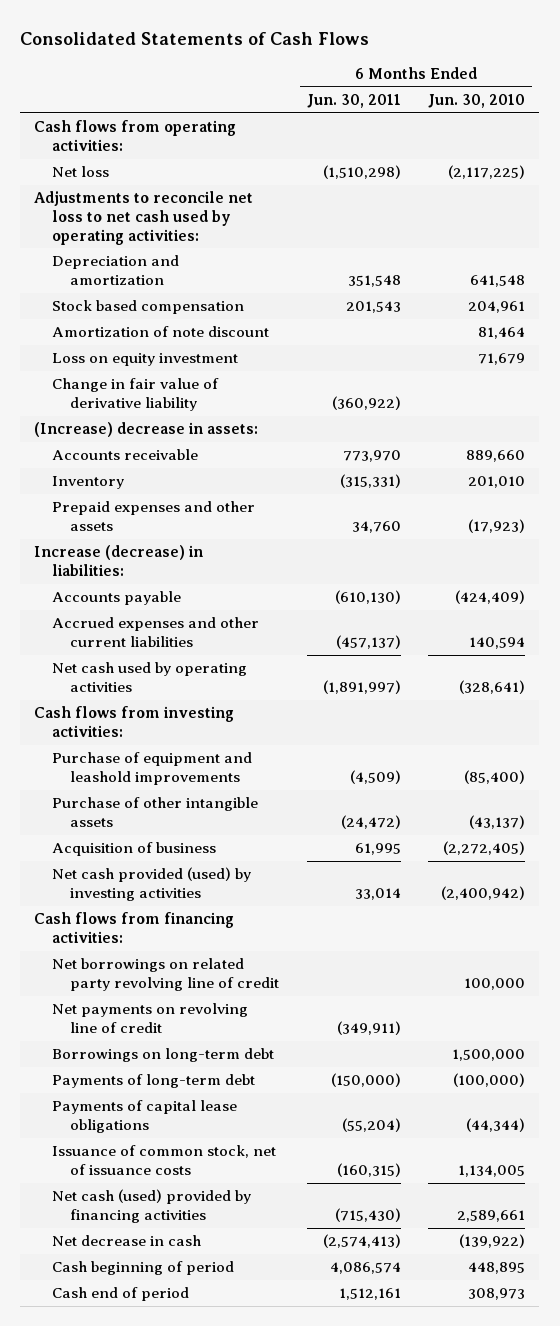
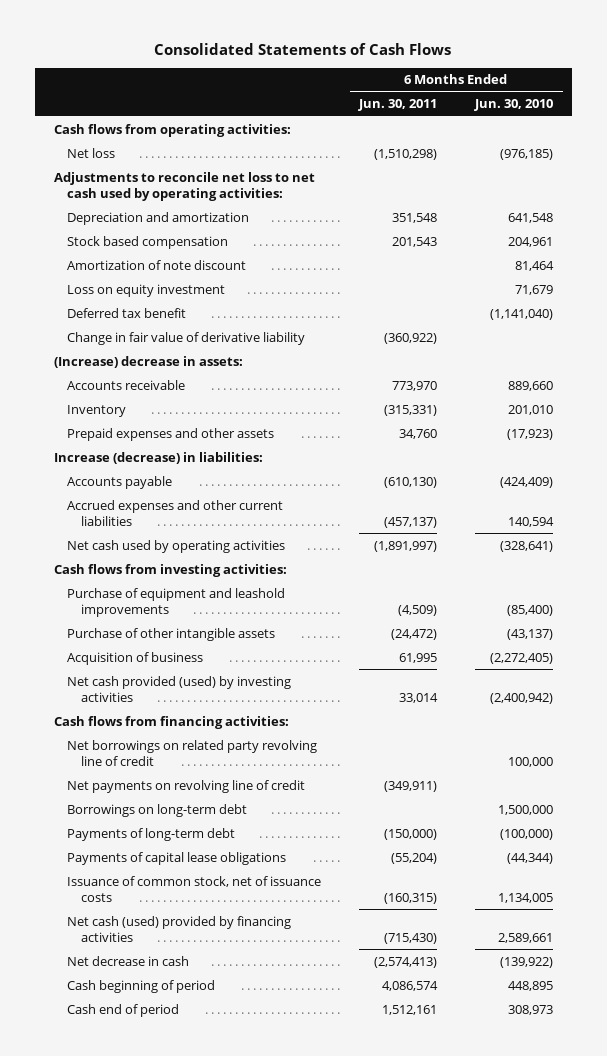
[448,165,526,180] (2,117,225) -> [500,148,554,160] (976,185)
none -> [67,307,187,318] Deferred tax benefit

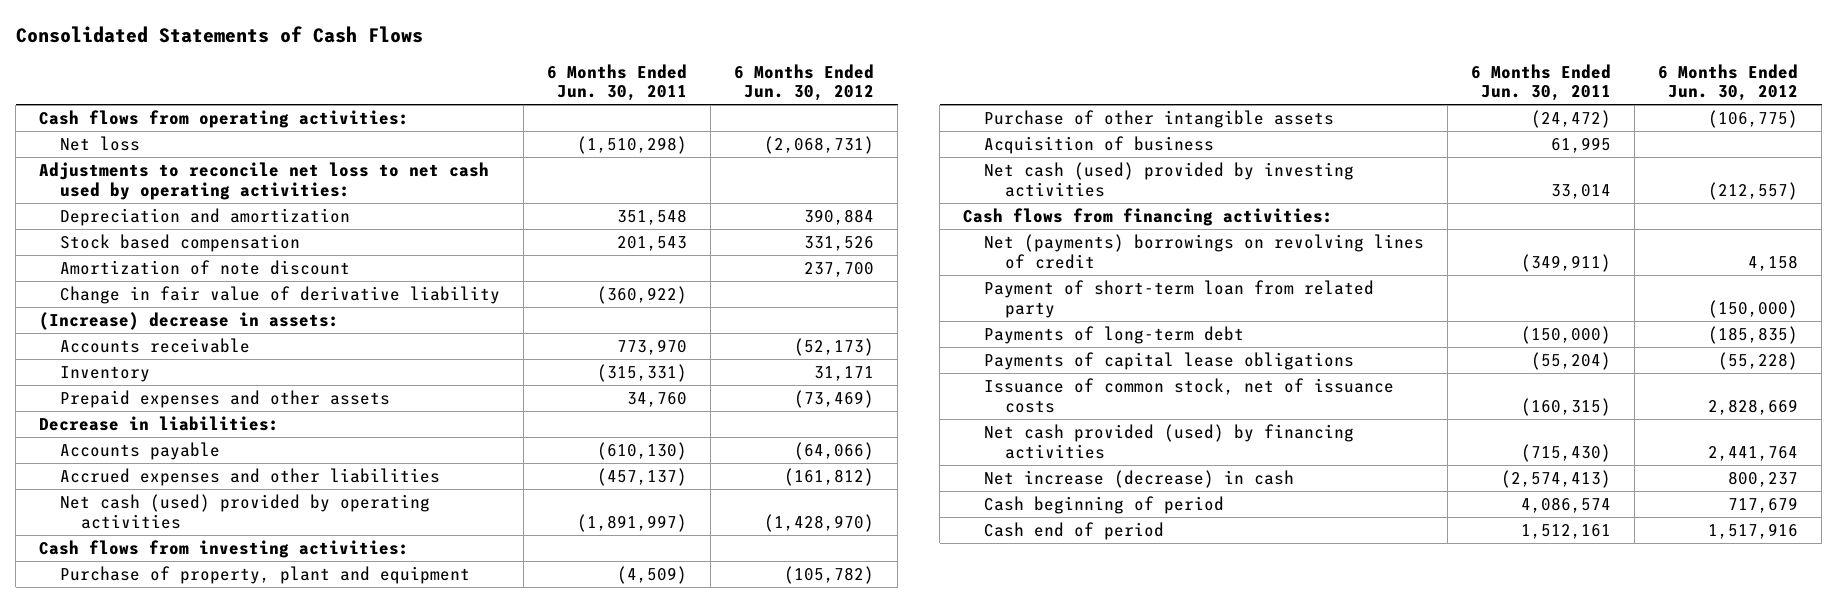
[474,99,554,112] Jun. 30, 2010 -> none
none -> [734,63,875,102] 6 Months Ended Jun. 30, 2012
[67,283,226,297] Loss on equity investment -> none
[67,307,187,318] Deferred tax benefit -> none
[53,451,263,464] Increase (decrease) in liabilities: -> [39,416,280,432] Decrease in liabilities:
[67,499,284,526] Accrued expenses and other current liabilities -> [60,468,441,487] Accrued expenses and other liabilities
[67,539,286,553] Net cash used by operating activities -> [60,494,431,529] Net cash (used) provided by operating activities
[67,587,286,617] Purchase of equipment and leashold improvements -> [60,566,471,585] Purchase of property, plant and equipment
[67,675,292,702] Net cash provided (used) by investing activities -> [984,162,1355,197] Net cash (used) provided by investing activities
[67,739,318,766] Net borrowings on related party revolving line of credit -> none
[67,803,248,817] Borrowings on long-term debt -> none
[67,779,306,793] Net payments on revolving line of credit -> [984,234,1425,269] Net (payments) borrowings on revolving lines of credit
none -> [984,280,1375,318] Payment of short-term loan from related party
[67,915,292,942] Net cash (used) provided by financing activities -> [984,424,1355,459] Net cash provided (used) by financing activities
[67,955,190,966] Net decrease in cash -> [984,470,1295,489] Net increase (decrease) in cash

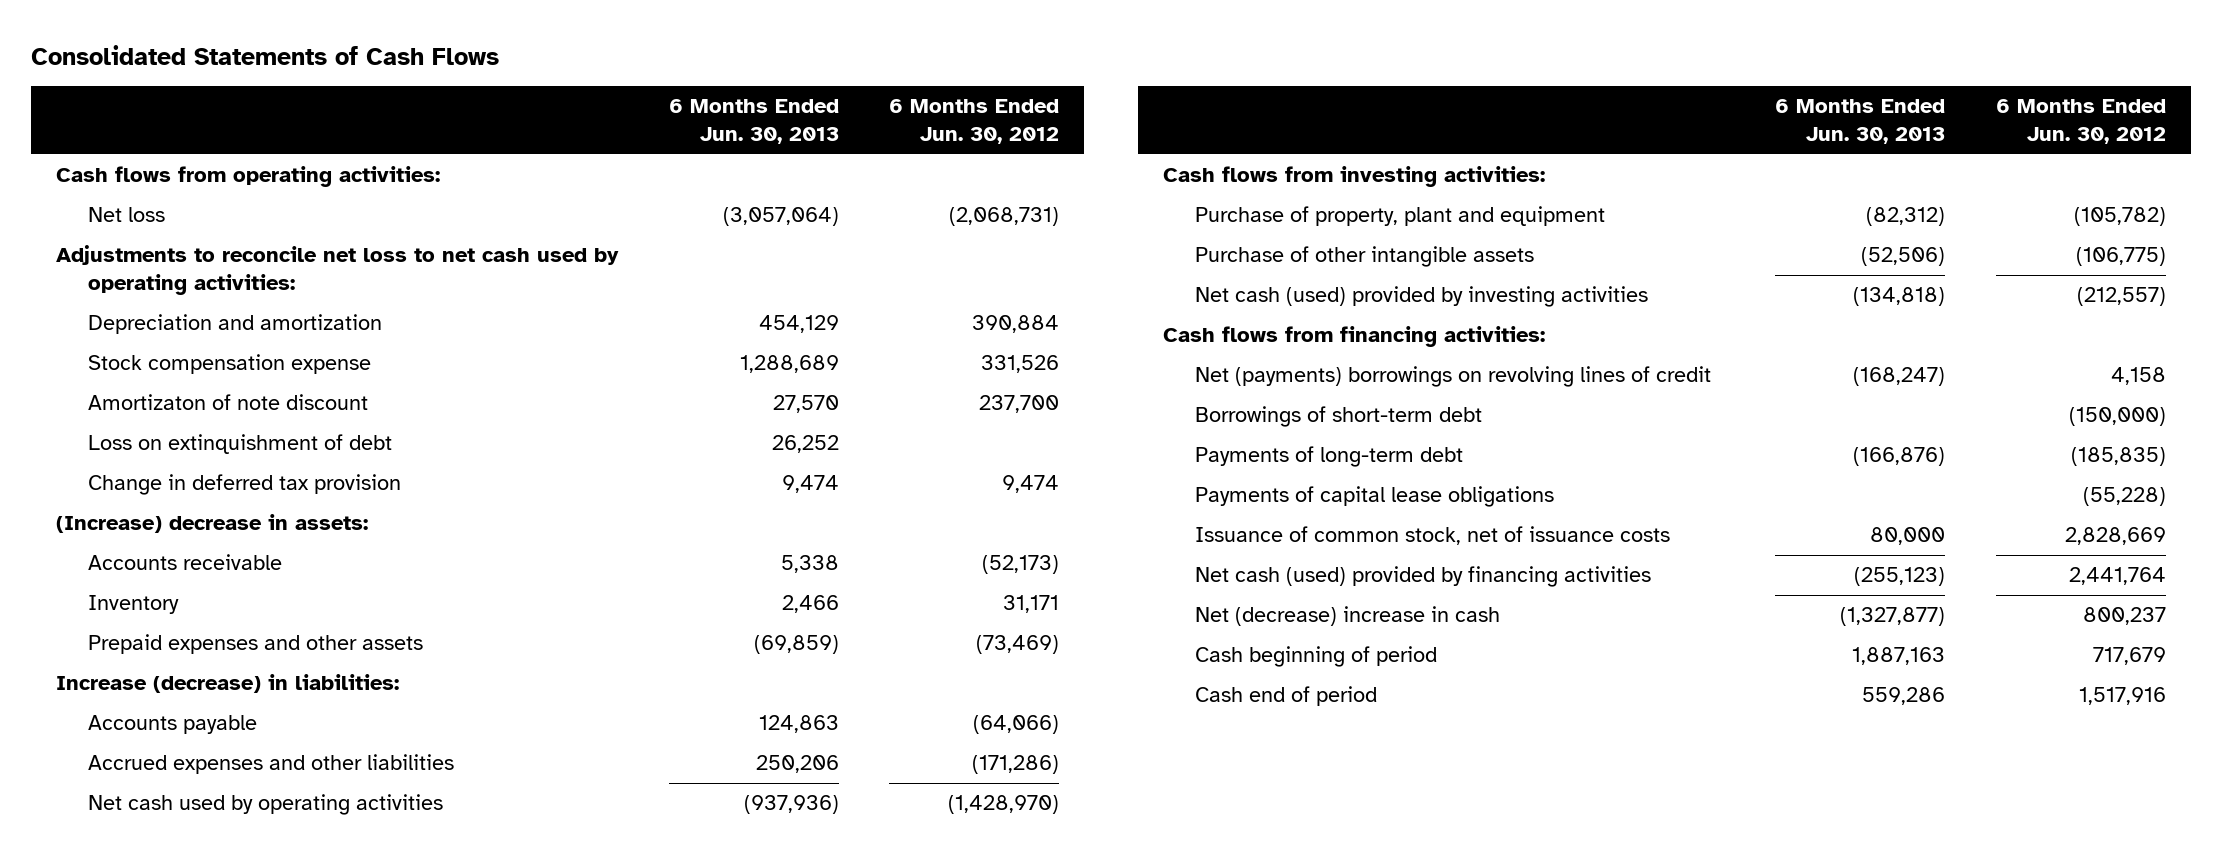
[547,63,688,102] 6 Months Ended Jun. 30, 2011 -> none
none -> [668,99,839,144] 6 Months Ended Jun. 30, 2013
[60,286,501,305] Change in fair value of derivative liability -> none
[60,234,301,253] Stock based compensation -> [88,354,372,375] Stock compensation expense
[60,260,351,276] Amortization of note discount -> [88,394,369,411] Amortizaton of note discount
none -> [88,434,393,455] Loss on extinquishment of debt
none -> [88,474,402,496] Change in deferred tax provision
[39,416,280,432] Decrease in liabilities: -> [56,674,400,694] Increase (decrease) in liabilities:
[784,468,875,487] (161,812) -> [972,755,1060,775] (171,286)
[60,494,431,529] Net cash (used) provided by operating activities -> [88,794,444,816] Net cash used by operating activities
[984,136,1215,155] Acquisition of business -> none
[984,280,1375,318] Payment of short-term loan from related party -> none
none -> [1194,406,1482,428] Borrowings of short-term debt
[984,424,1355,459] Net cash provided (used) by financing activities -> [1194,566,1651,588] Net cash (used) provided by financing activities
[984,470,1295,489] Net increase (decrease) in cash -> [1194,606,1500,627] Net (decrease) increase in cash

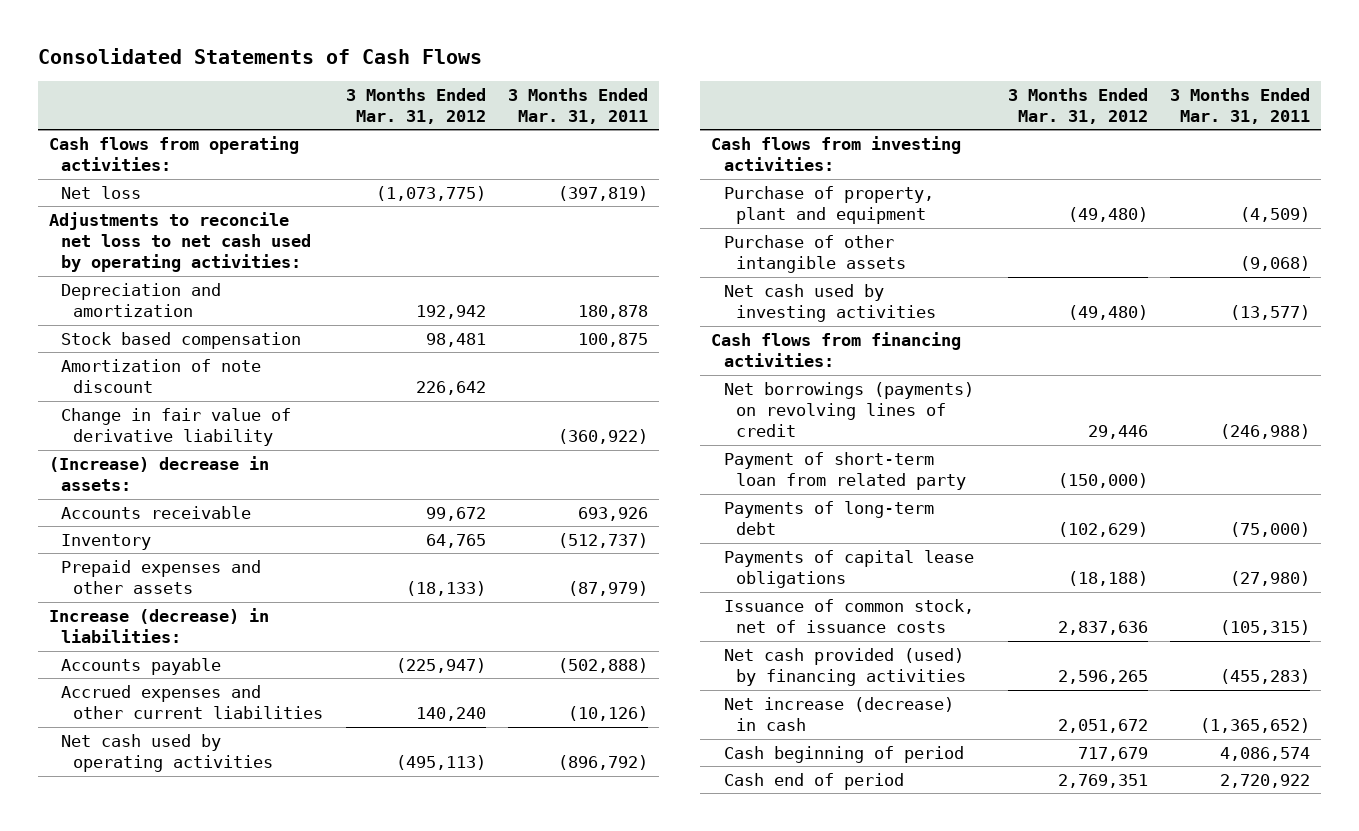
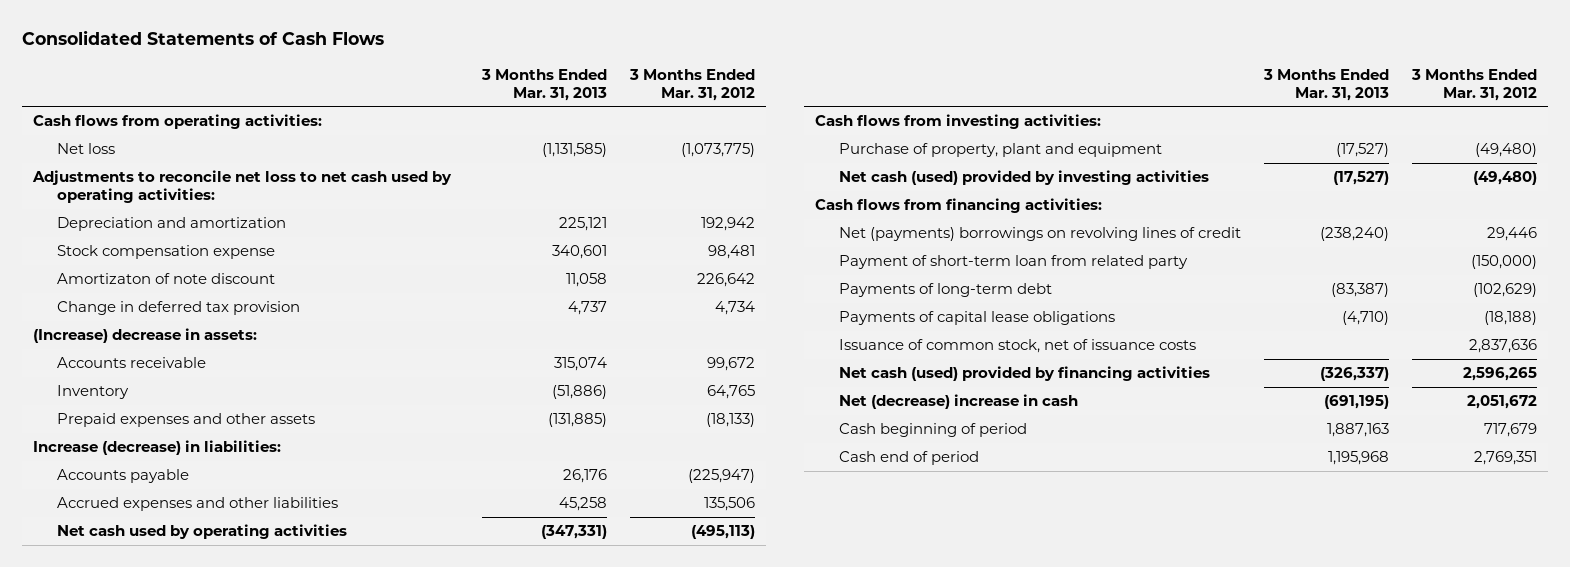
[507,87,648,124] 3 Months Ended Mar. 31, 2011 -> none
none -> [480,68,607,101] 3 Months Ended Mar. 31, 2013
[61,407,292,446] Change in fair value of derivative liability -> none
[61,331,302,349] Stock based compensation -> [56,245,275,260] Stock compensation expense
[61,358,262,393] Amortization of note discount -> [56,273,275,285] Amortizaton of note discount
none -> [56,301,300,316] Change in deferred tax provision
[61,684,324,719] Accrued expenses and other current liabilities -> [56,497,338,512] Accrued expenses and other liabilities
[415,706,486,721] 140,240 -> [703,497,755,512] 135,506
[723,234,906,273] Purchase of other intangible assets -> none
[723,283,936,322] Net cash used by investing activities -> [838,170,1209,186] Net cash (used) provided by investing activities
[723,381,974,438] Net borrowings (payments) on revolving lines of credit -> [838,227,1241,242] Net (payments) borrowings on revolving lines of credit
[723,647,966,686] Net cash provided (used) by financing activities -> [838,366,1210,382] Net cash (used) provided by financing activities
[723,696,954,731] Net increase (decrease) in cash -> [838,394,1078,410] Net (decrease) increase in cash

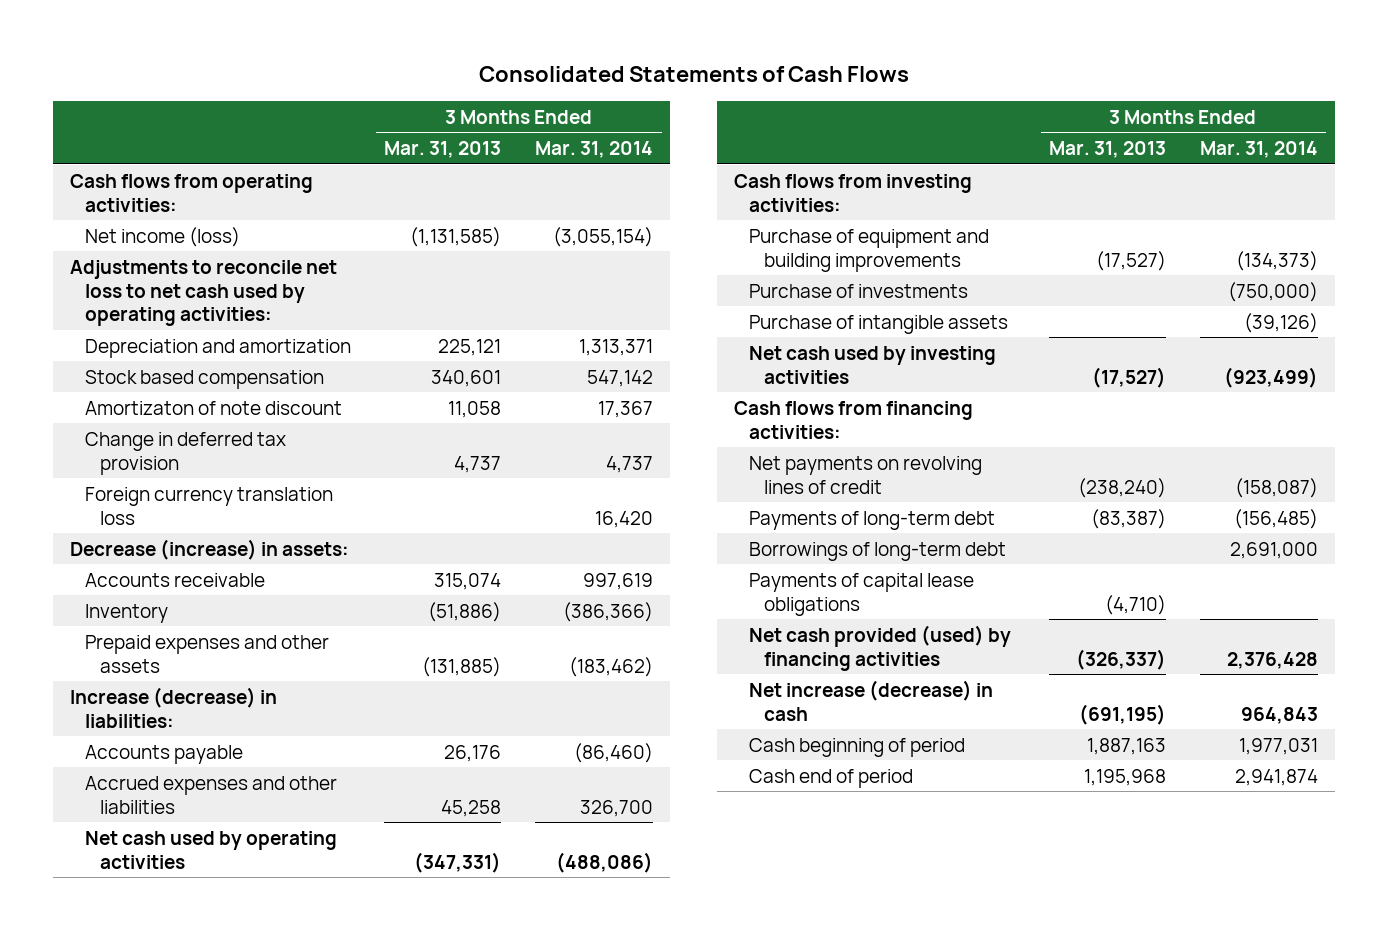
[628,68,755,101] 3 Months Ended Mar. 31, 2012 -> none
none -> [535,140,654,158] Mar. 31, 2014
[56,143,115,155] Net loss -> [84,226,240,247] Net income (loss)
[56,245,275,260] Stock compensation expense -> [84,369,324,389] Stock based compensation
none -> [84,486,333,525] Foreign currency translation loss
[33,328,258,344] (Increase) decrease in assets: -> [69,538,349,560] Decrease (increase) in assets:
[838,143,1162,158] Purchase of property, plant and equipment -> [749,228,990,272] Purchase of equipment and building improvements
none -> [749,283,969,298] Purchase of investments
none -> [749,314,1009,334] Purchase of intangible assets
[838,170,1209,186] Net cash (used) provided by investing activities -> [749,345,997,384] Net cash used by investing activities
[838,255,1188,270] Payment of short-term loan from related party -> none
[838,227,1241,242] Net (payments) borrowings on revolving lines of credit -> [749,455,983,494] Net payments on revolving lines of credit
none -> [749,541,1007,561] Borrowings of long-term debt
[838,339,1196,354] Issuance of common stock, net of issuance costs -> none
[838,366,1210,382] Net cash (used) provided by financing activities -> [749,624,1012,671] Net cash provided (used) by financing activities
[838,394,1078,410] Net (decrease) increase in cash -> [749,679,994,721] Net increase (decrease) in cash

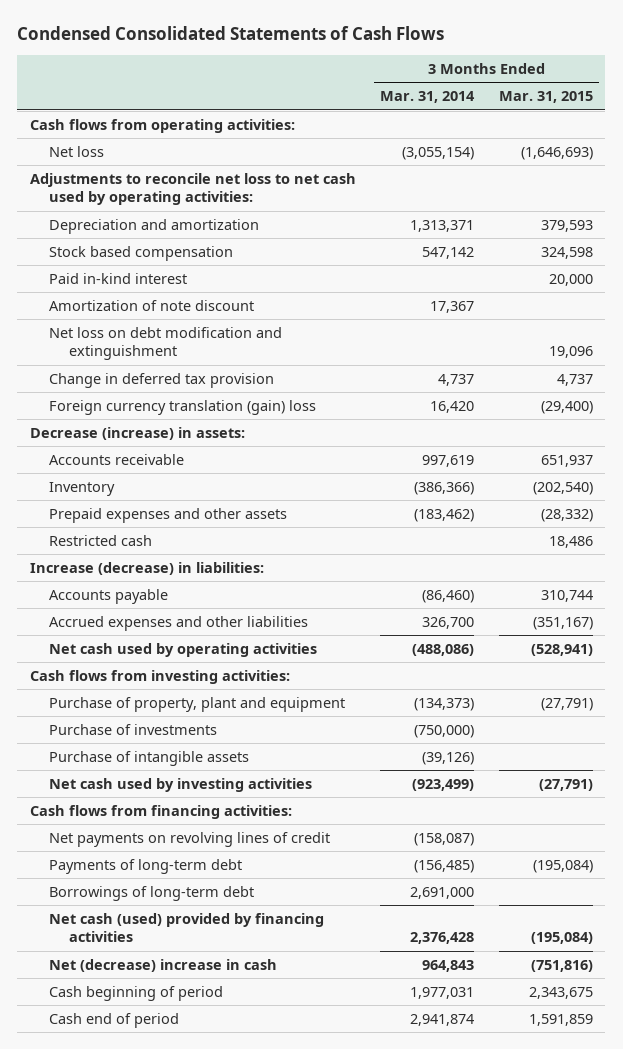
[478,66,909,83] Consolidated Statements of Cash Flows -> [17,25,445,40] Condensed Consolidated Statements of Cash Flows
[384,140,502,158] Mar. 31, 2013 -> none
none -> [499,91,594,104] Mar. 31, 2015
[84,226,240,247] Net income (loss) -> [49,146,105,158] Net loss
none -> [49,273,188,285] Paid in-kind interest
[84,400,342,415] Amortizaton of note discount -> [49,300,255,312] Amortization of note discount
none -> [49,327,283,361] Net loss on debt modification and extinguishment
[84,486,333,525] Foreign currency translation loss -> [49,400,317,416] Foreign currency translation (gain) loss
none -> [49,535,153,547] Restricted cash
[749,228,990,272] Purchase of equipment and building improvements -> [49,697,346,713] Purchase of property, plant and equipment
[749,572,975,616] Payments of capital lease obligations -> none
[749,624,1012,671] Net cash provided (used) by financing activities -> [49,913,325,943] Net cash (used) provided by financing activities
[749,679,994,721] Net increase (decrease) in cash -> [49,959,278,973] Net (decrease) increase in cash

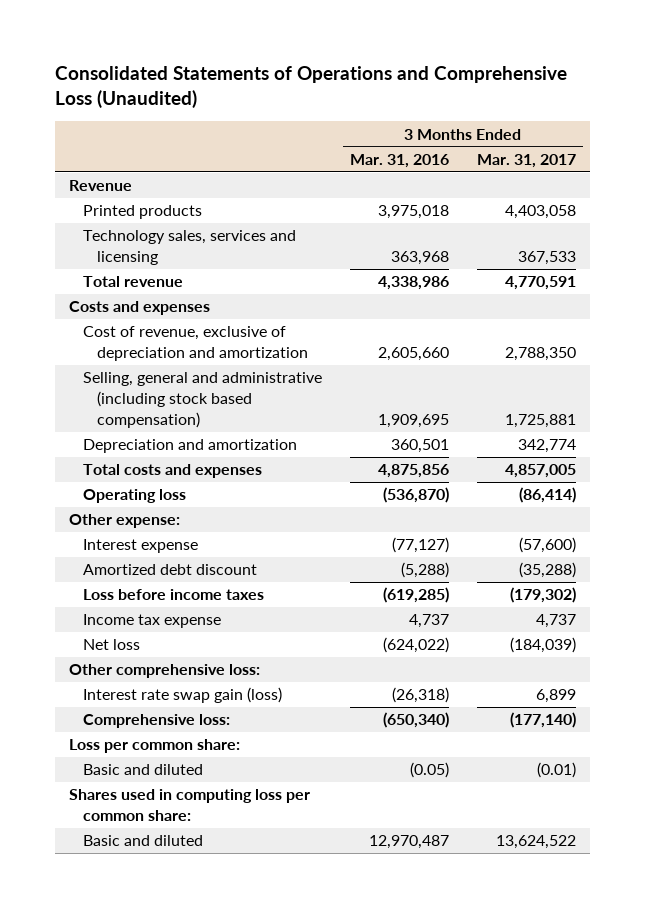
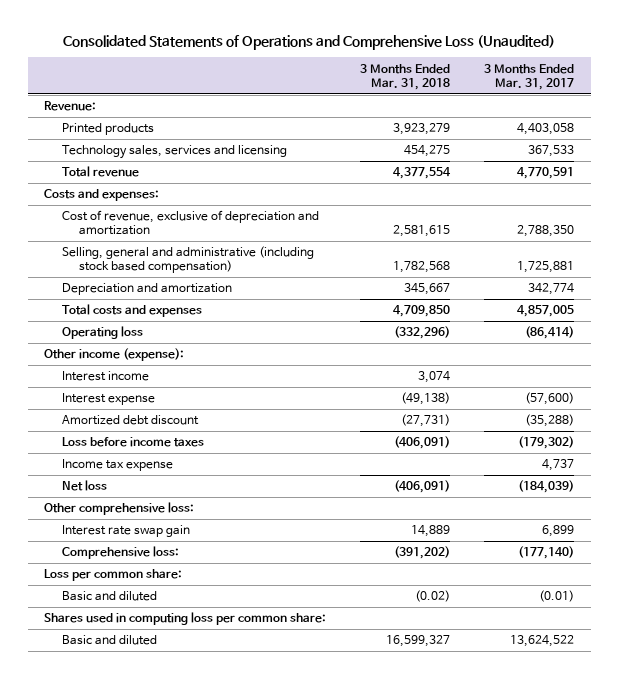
[350,154,450,169] Mar. 31, 2016 -> none
none -> [360,63,451,90] 3 Months Ended Mar. 31, 2018
[69,180,133,192] Revenue -> [44,101,97,112] Revenue:
[69,301,211,316] Costs and expenses -> [44,189,160,202] Costs and expenses:
[69,514,181,529] Other expense: -> [44,348,185,362] Other income (expense):
none -> [61,371,149,382] Interest income
[83,687,283,704] Interest rate swap gain (loss) -> [61,525,190,538] Interest rate swap gain

